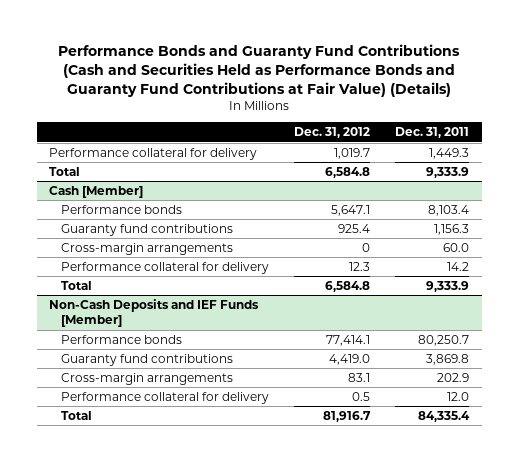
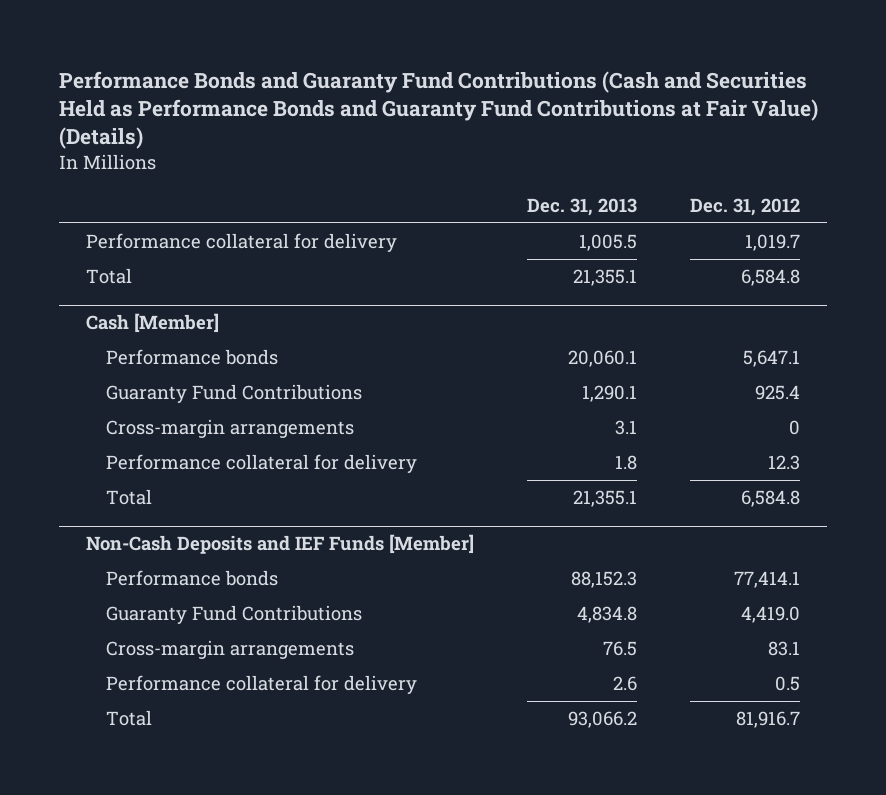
[395,127,470,139] Dec. 31, 2011 -> none
none -> [527,197,638,216] Dec. 31, 2013
[60,223,233,236] Guaranty fund contributions -> [105,384,362,404] Guaranty Fund Contributions
[60,353,233,366] Guaranty fund contributions -> [105,605,362,625] Guaranty Fund Contributions

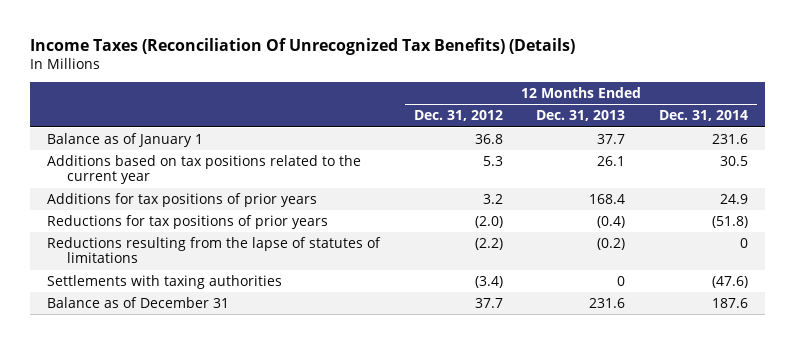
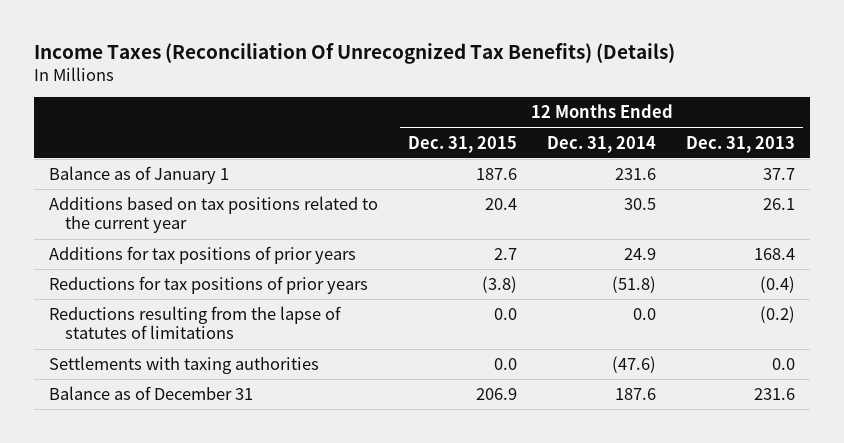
[413,110,503,122] Dec. 31, 2012 -> none
none -> [407,135,517,153] Dec. 31, 2015
[740,237,749,248] 0 -> [633,308,657,321] 0.0
[617,275,626,286] 0 -> [772,358,796,371] 0.0

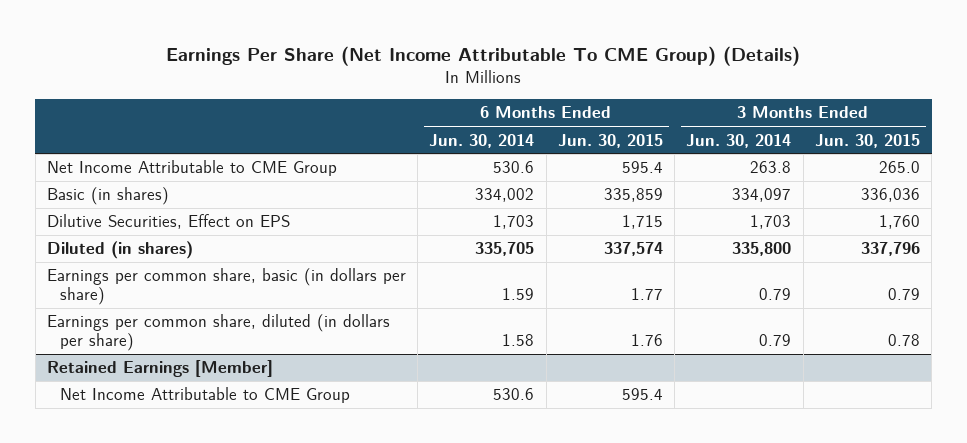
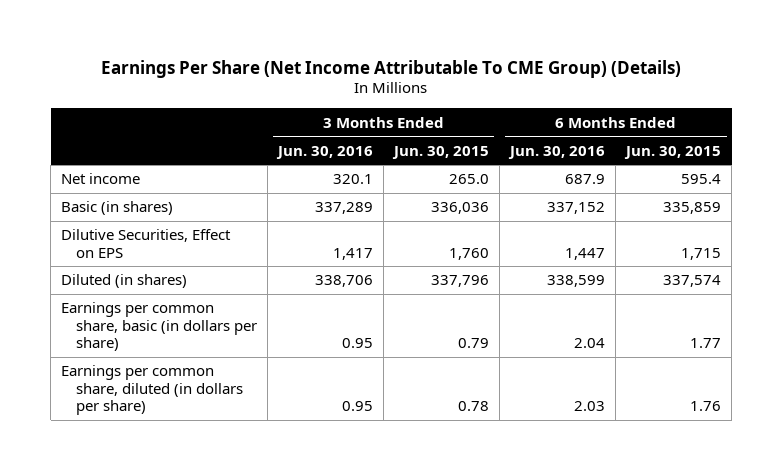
[429,133,535,148] Jun. 30, 2014 -> none
[686,133,792,148] Jun. 30, 2014 -> none
none -> [276,145,374,159] Jun. 30, 2016
none -> [508,145,606,159] Jun. 30, 2016
[47,160,338,177] Net Income Attributable to CME Group -> [61,173,141,185] Net income
[47,360,274,378] Retained Earnings [Member] -> none
[60,387,351,404] Net Income Attributable to CME Group -> none

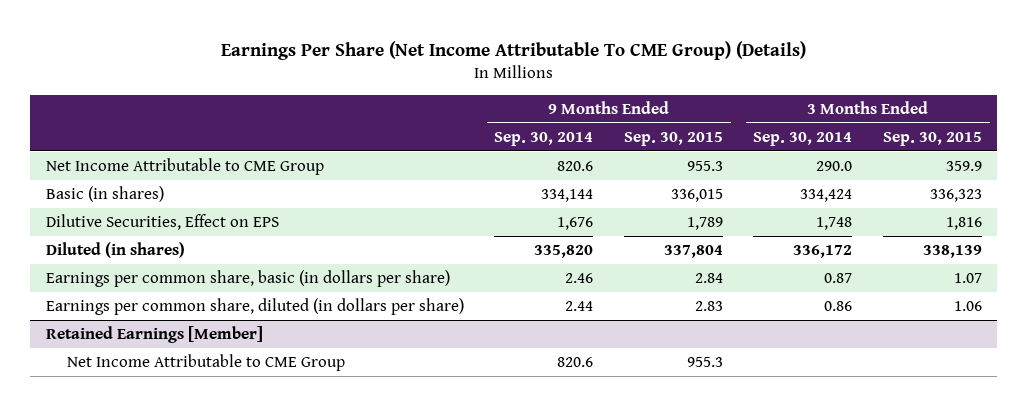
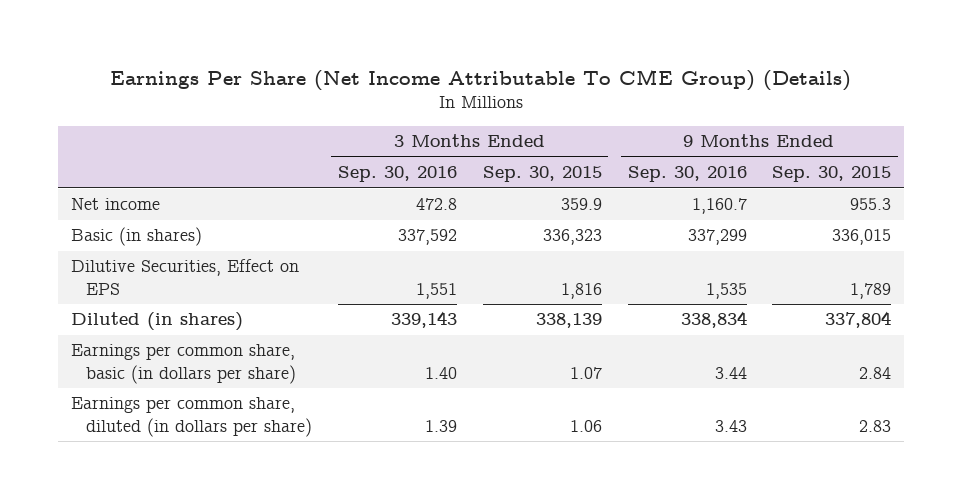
[494,131,594,146] Sep. 30, 2014 -> none
[753,131,853,146] Sep. 30, 2014 -> none
none -> [337,166,457,183] Sep. 30, 2016
none -> [627,166,747,183] Sep. 30, 2016
[45,158,324,176] Net Income Attributable to CME Group -> [70,198,160,211] Net income
[45,326,263,344] Retained Earnings [Member] -> none
[66,354,345,372] Net Income Attributable to CME Group -> none

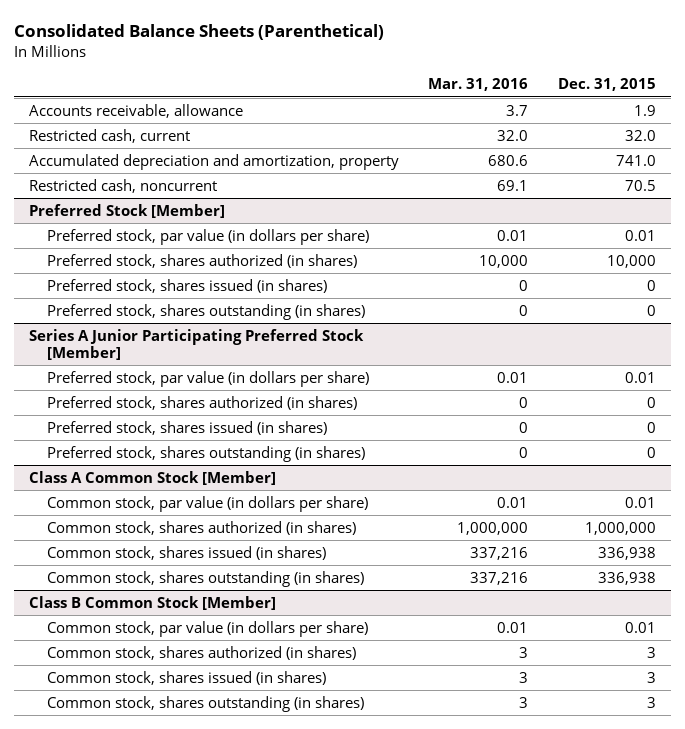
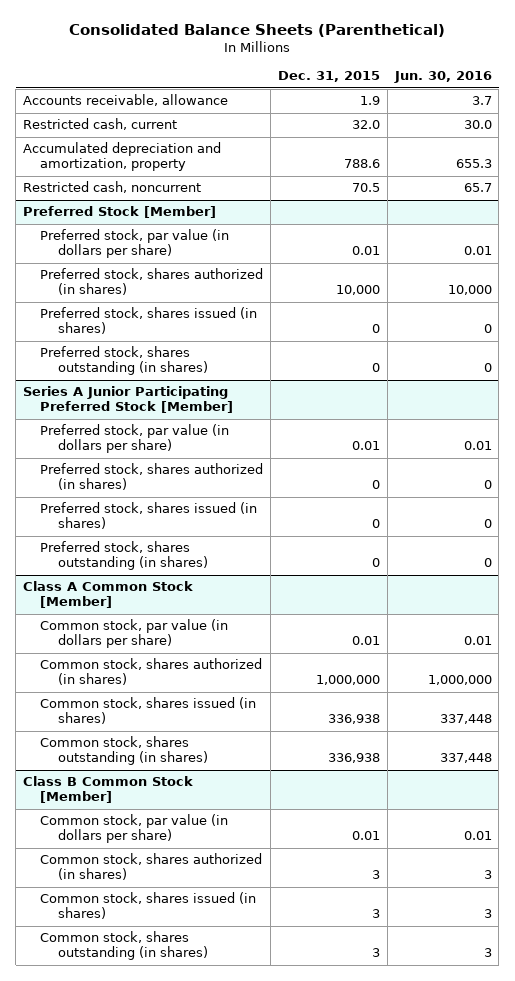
[428,78,529,92] Mar. 31, 2016 -> none
none -> [393,71,492,84] Jun. 30, 2016
[616,154,657,166] 741.0 -> [344,159,381,169] 788.6

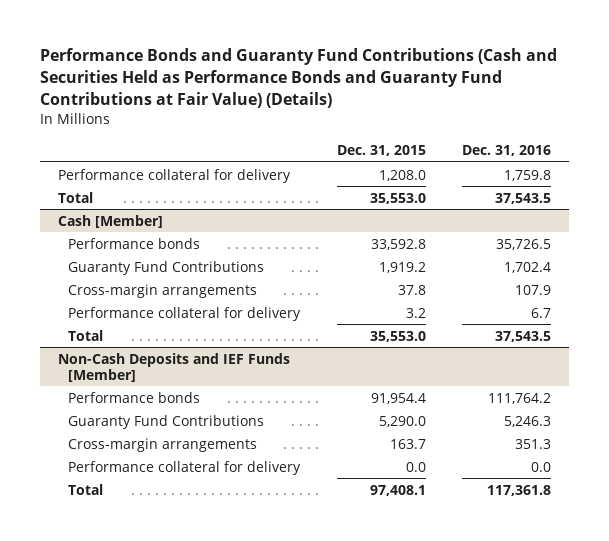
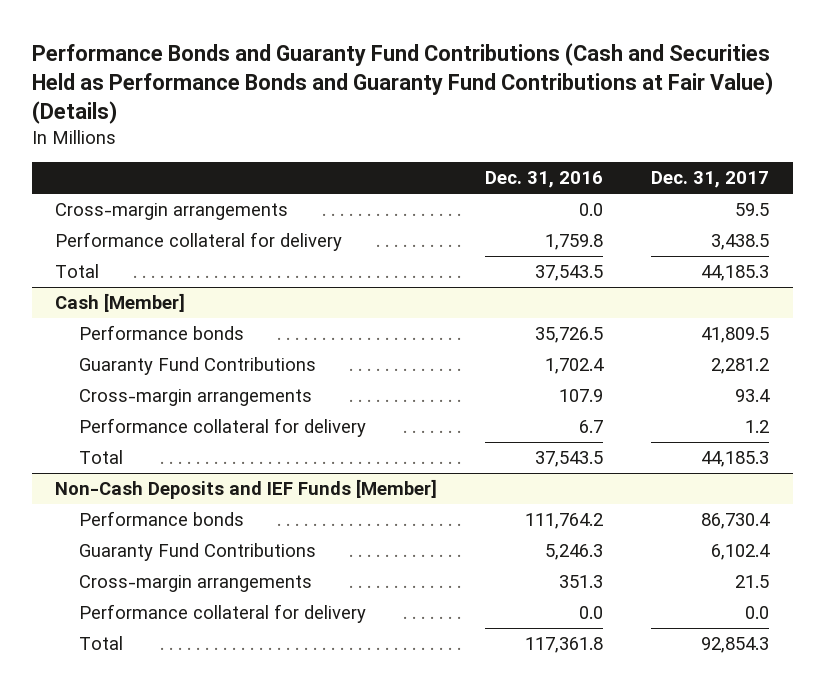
[336,145,426,157] Dec. 31, 2015 -> none
none -> [651,171,770,189] Dec. 31, 2017
none -> [55,203,289,221] Cross-margin arrangements

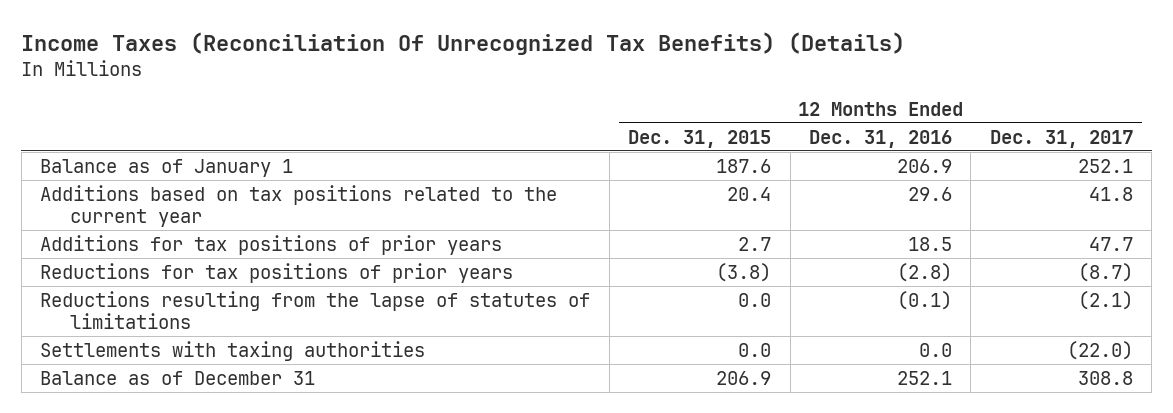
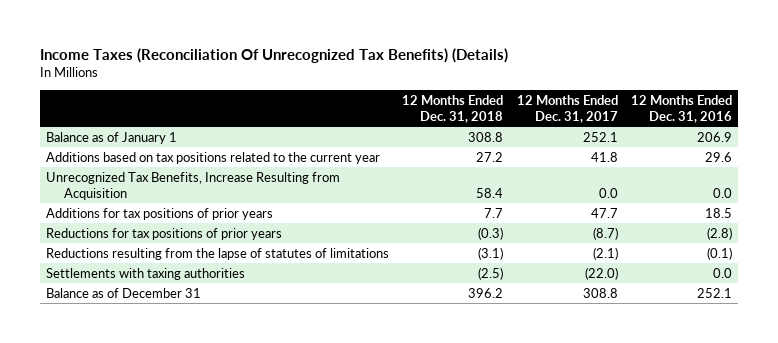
[628,129,772,148] Dec. 31, 2015 -> none
none -> [402,94,504,123] 12 Months Ended Dec. 31, 2018
none -> [46,171,341,200] Unrecognized Tax Benefits, Increase Resulting from Acquisition

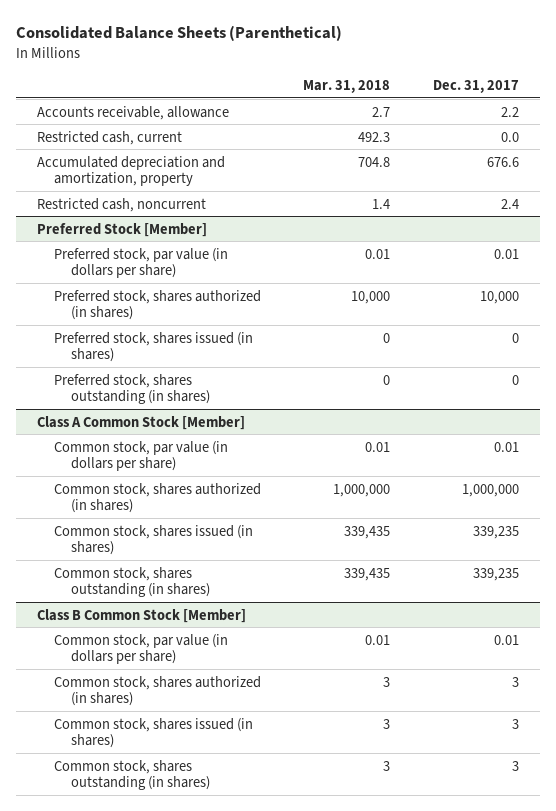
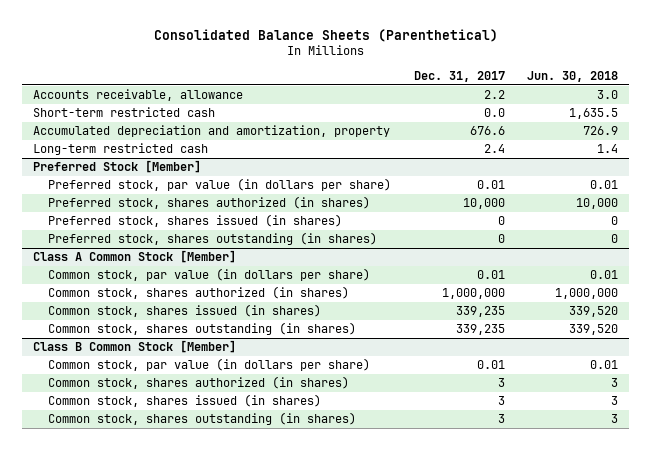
[303,79,391,93] Mar. 31, 2018 -> none
none -> [527,70,619,82] Jun. 30, 2018
[37,130,183,145] Restricted cash, current -> [33,107,216,118] Short-term restricted cash
[37,197,207,212] Restricted cash, noncurrent -> [33,143,209,156] Long-term restricted cash

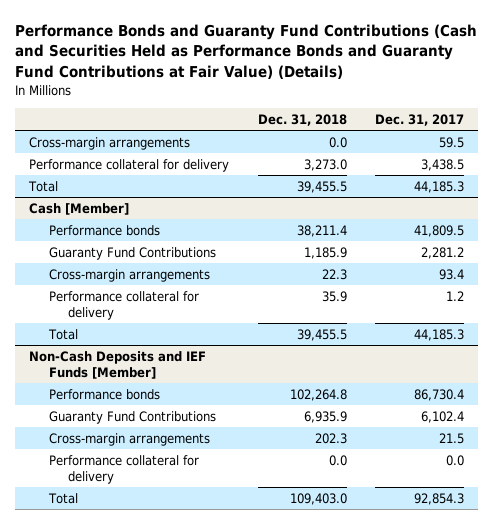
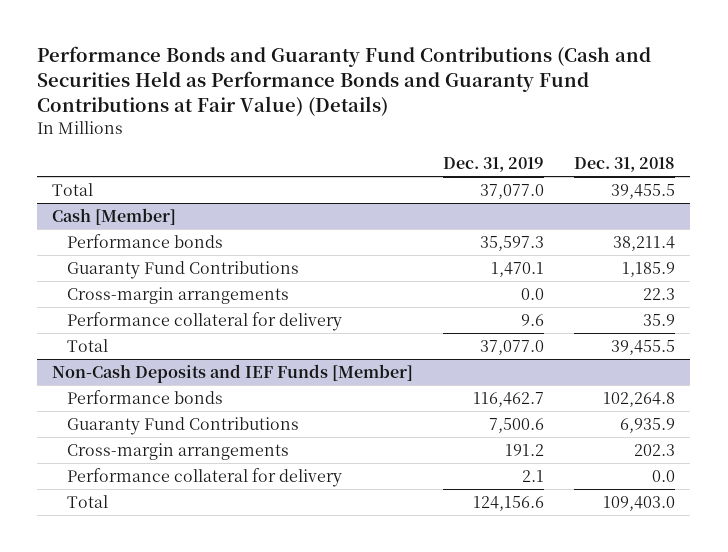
[374,113,464,126] Dec. 31, 2017 -> none
none -> [443,157,545,173] Dec. 31, 2019
[29,136,191,150] Cross-margin arrangements -> none
[29,158,230,172] Performance collateral for delivery -> none

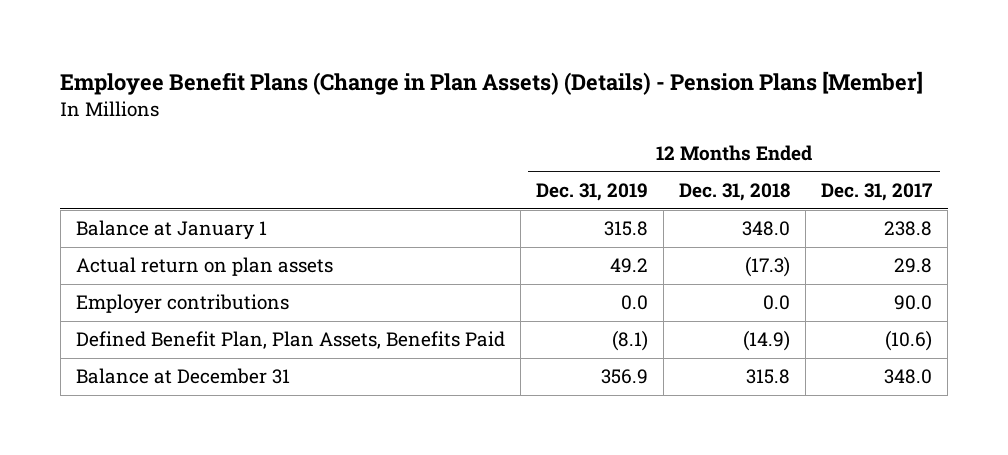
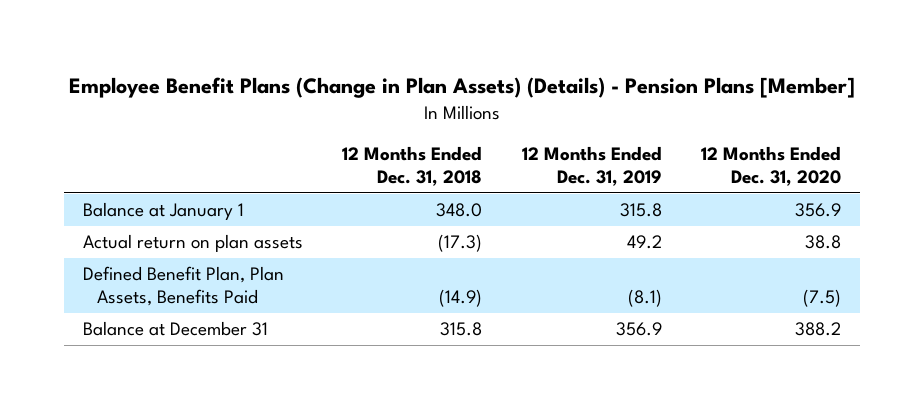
[821,182,933,201] Dec. 31, 2017 -> none
none -> [700,146,841,187] 12 Months Ended Dec. 31, 2020
[75,294,289,315] Employer contributions -> none

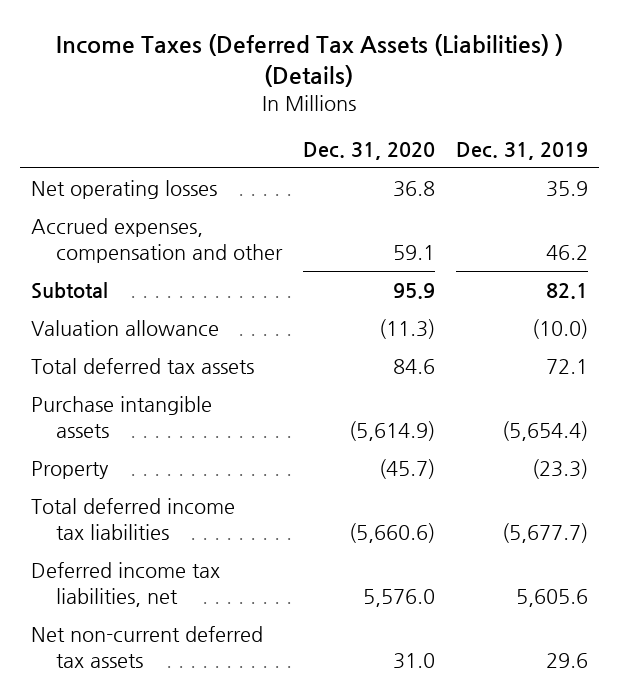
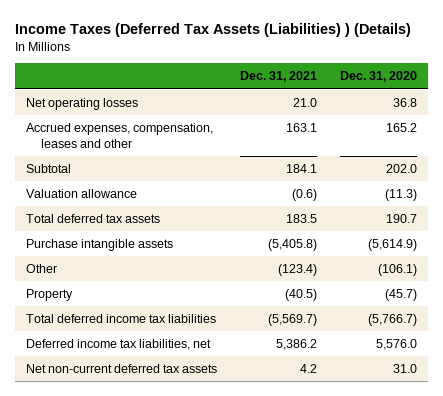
[456,141,589,160] Dec. 31, 2019 -> none
none -> [239,71,317,83] Dec. 31, 2021
[30,218,283,263] Accrued expenses, compensation and other -> [26,123,214,148] Accrued expenses, compensation, leases and other
[392,244,435,260] 59.1 -> [385,123,417,133] 165.2
[392,283,435,300] 95.9 -> [385,164,417,174] 202.0
[392,359,435,375] 84.6 -> [385,214,417,224] 190.7
none -> [26,264,58,274] Other
[348,522,435,543] (5,660.6) -> [367,314,417,327] (5,766.7)

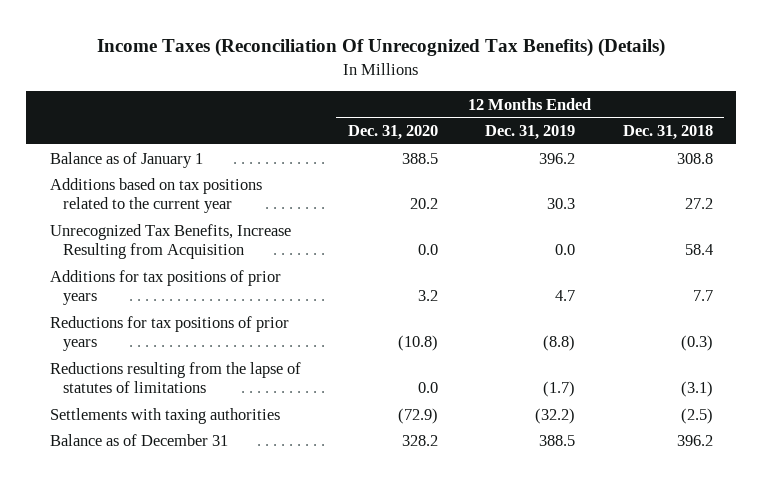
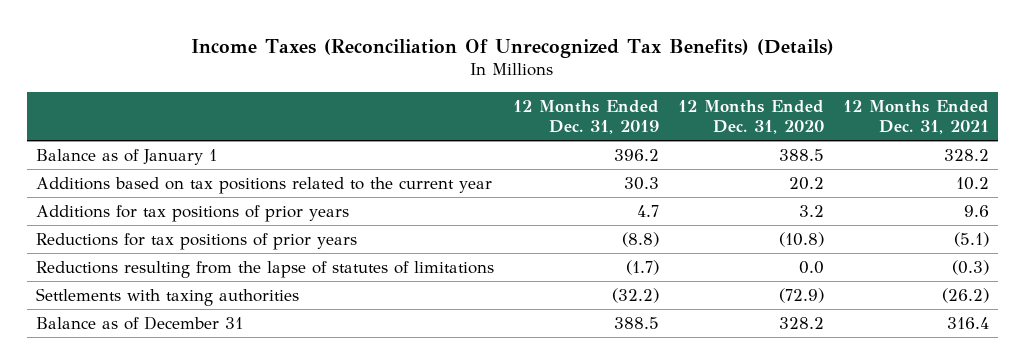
[622,125,713,141] Dec. 31, 2018 -> none
none -> [842,99,989,134] 12 Months Ended Dec. 31, 2021
[49,223,291,260] Unrecognized Tax Benefits, Increase Resulting from Acquisition -> none

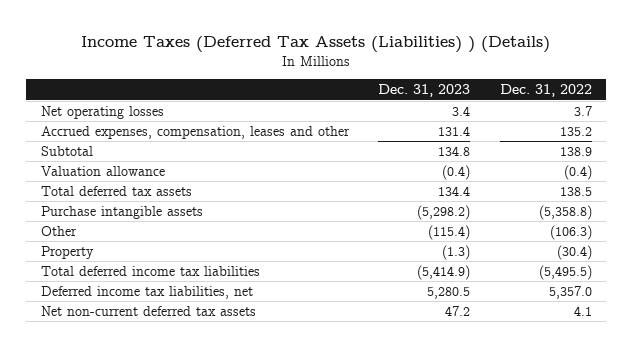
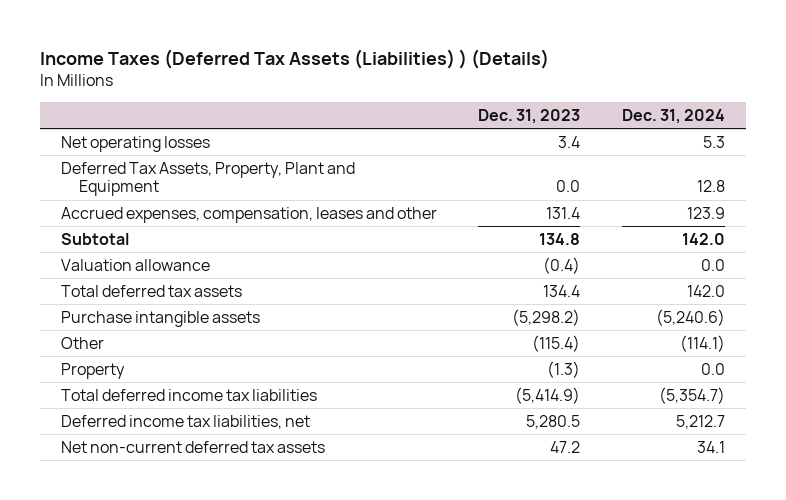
[499,84,592,98] Dec. 31, 2022 -> none
none -> [621,108,725,124] Dec. 31, 2024
none -> [61,161,356,197] Deferred Tax Assets, Property, Plant and Equipment

